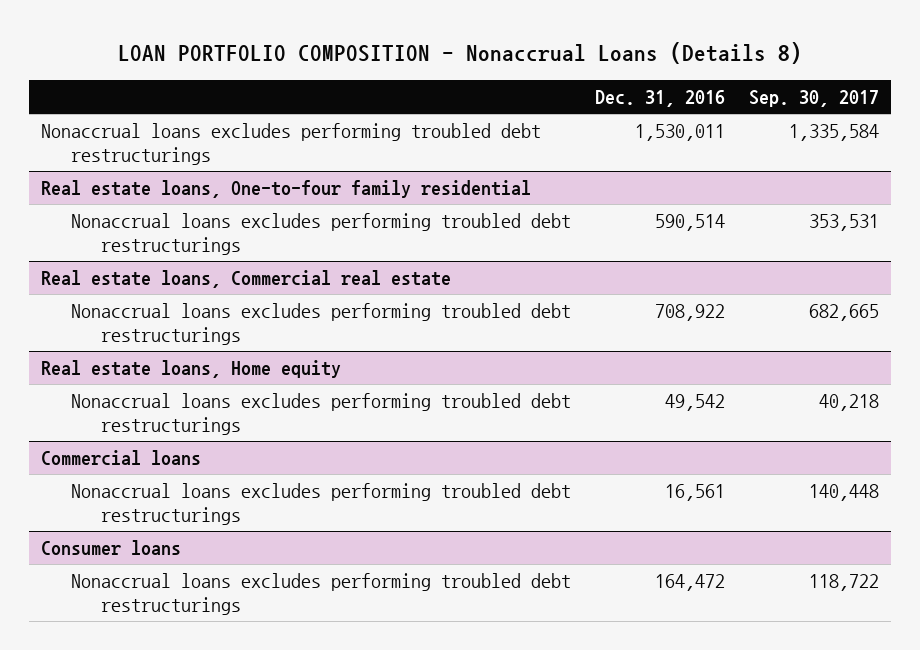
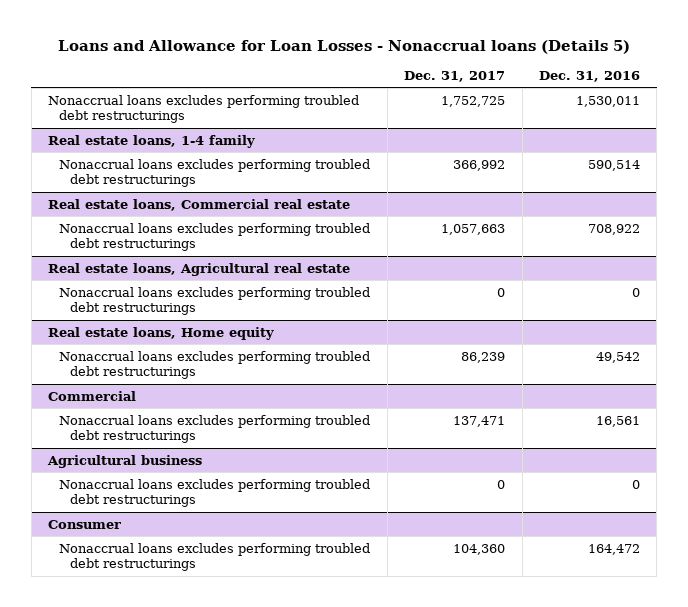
[117,41,802,64] LOAN PORTFOLIO COMPOSITION - Nonaccrual Loans (Details 8) -> [58,39,631,54] Loans and Allowance for Loan Losses - Nonaccrual loans (Details 5)
[749,89,880,107] Sep. 30, 2017 -> none
none -> [404,70,506,82] Dec. 31, 2017
[40,180,531,199] Real estate loans, One-to-four family residential -> none
none -> [48,134,256,148] Real estate loans, 1-4 family
none -> [48,262,351,276] Real estate loans, Agricultural real estate
none -> [59,286,371,316] Nonaccrual loans excludes performing troubled debt restructurings
[40,450,201,467] Commercial loans -> [48,390,137,401] Commercial
none -> [47,454,203,468] Agricultural business
none -> [59,478,371,508] Nonaccrual loans excludes performing troubled debt restructurings
[40,540,181,556] Consumer loans -> [48,519,122,529] Consumer

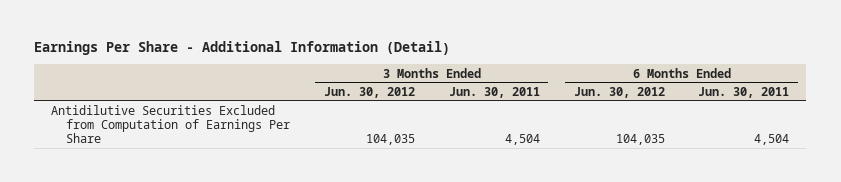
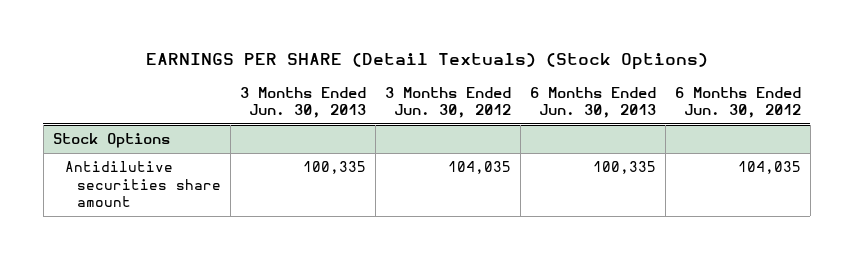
[34,41,451,56] Earnings Per Share - Additional Information (Detail) -> [145,52,708,70] EARNINGS PER SHARE (Detail Textuals) (Stock Options)
[448,86,540,98] Jun. 30, 2011 -> none
[698,86,790,98] Jun. 30, 2011 -> none
none -> [240,86,367,119] 3 Months Ended Jun. 30, 2013
none -> [529,86,656,119] 6 Months Ended Jun. 30, 2013
none -> [52,133,170,149] Stock Options
[51,105,290,143] Antidilutive Securities Excluded from Computation of Earnings Per Share -> [65,161,222,208] Antidilutive securities share amount

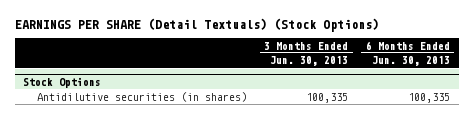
[385,86,512,119] 3 Months Ended Jun. 30, 2012 -> none
[674,86,801,119] 6 Months Ended Jun. 30, 2012 -> none
[65,161,222,208] Antidilutive securities share amount -> [36,91,247,102] Antidilutive securities (in shares)

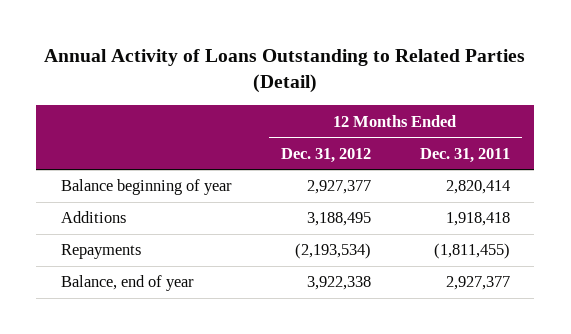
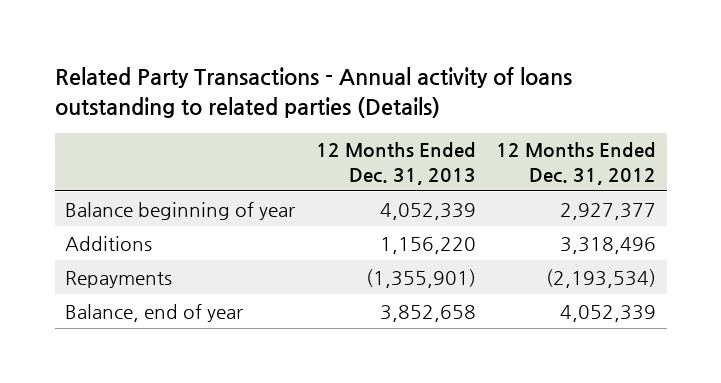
[44,49,526,94] Annual Activity of Loans Outstanding to Related Parties (Detail) -> [54,67,572,118] Related Party Transactions - Annual activity of loans outstanding to related parties (Details)
[419,147,510,163] Dec. 31, 2011 -> none
none -> [315,142,476,185] 12 Months Ended Dec. 31, 2013
[306,212,371,227] 3,188,495 -> [560,236,657,254] 3,318,496
[306,276,371,291] 3,922,338 -> [560,304,657,322] 4,052,339

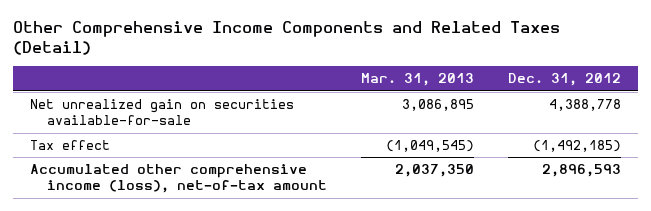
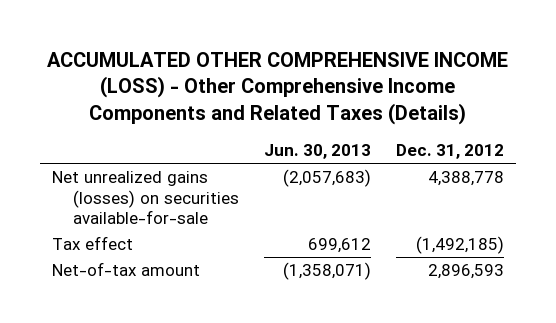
[12,20,560,56] Other Comprehensive Income Components and Related Taxes (Detail) -> [46,51,508,126] ACCUMULATED OTHER COMPREHENSIVE INCOME (LOSS) - Other Comprehensive Income Components and Related Taxes (Details)
[361,73,475,87] Mar. 31, 2013 -> none
none -> [264,144,372,160] Jun. 30, 2013
[29,99,294,126] Net unrealized gain on securities available-for-sale -> [52,171,240,224] Net unrealized gains (losses) on securities available-for-sale
[29,164,328,194] Accumulated other comprehensive income (loss), net-of-tax amount -> [52,262,201,277] Net-of-tax amount

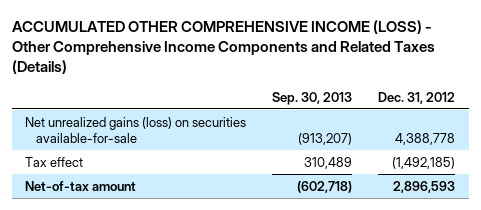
[264,144,372,160] Jun. 30, 2013 -> none
none -> [272,91,353,105] Sep. 30, 2013
[52,171,240,224] Net unrealized gains (losses) on securities available-for-sale -> [25,116,247,143] Net unrealized gains (loss) on securities available-for-sale

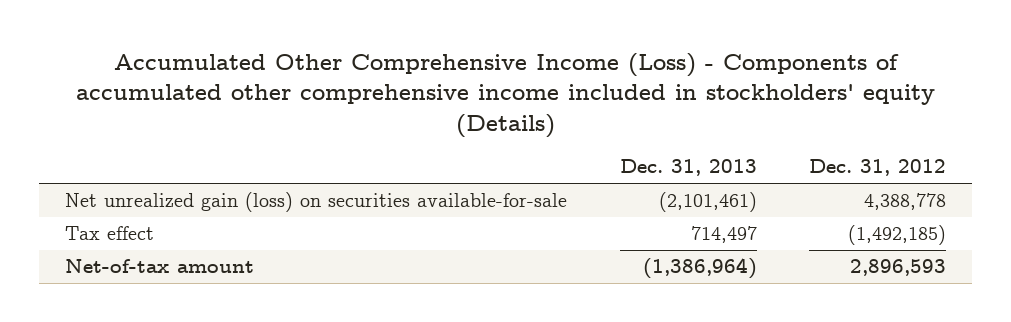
[12,20,436,75] ACCUMULATED OTHER COMPREHENSIVE INCOME (LOSS) - Other Comprehensive Income Components and Related Taxes (Details) -> [75,52,935,138] Accumulated Other Comprehensive Income (Loss) - Components of accumulated other comprehensive income included in stockholders' equity (Details)
[272,91,353,105] Sep. 30, 2013 -> none
none -> [619,159,757,177] Dec. 31, 2013
[25,116,247,143] Net unrealized gains (loss) on securities available-for-sale -> [65,192,568,213] Net unrealized gain (loss) on securities available-for-sale

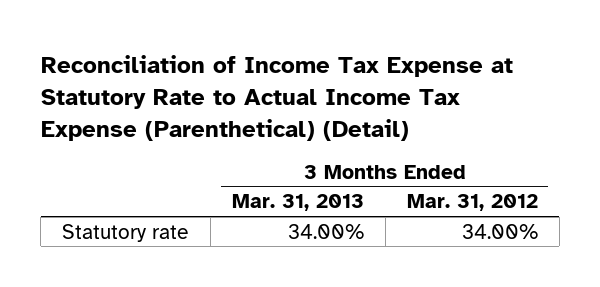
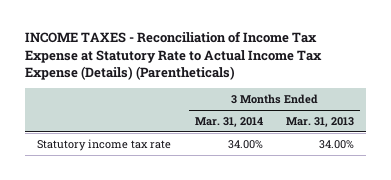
[40,54,513,141] Reconciliation of Income Tax Expense at Statutory Rate to Actual Income Tax Expense (Parenthetical) (Detail) -> [24,31,322,81] INCOME TAXES - Reconciliation of Income Tax Expense at Statutory Rate to Actual Income Tax Expense (Details) (Parentheticals)
[406,194,538,212] Mar. 31, 2012 -> none
none -> [194,117,263,128] Mar. 31, 2014
[62,223,189,242] Statutory rate -> [36,138,171,151] Statutory income tax rate

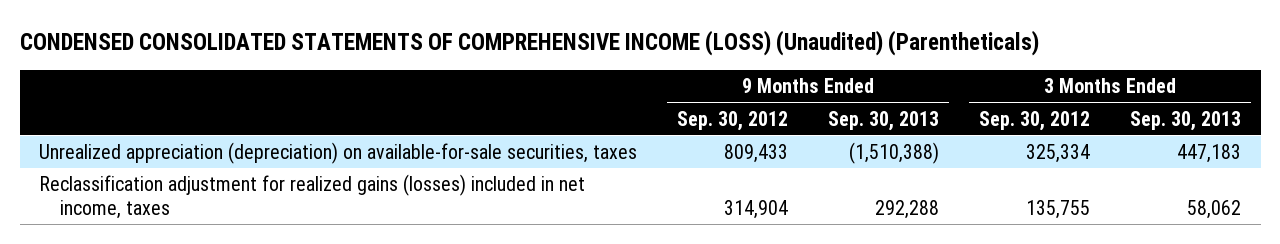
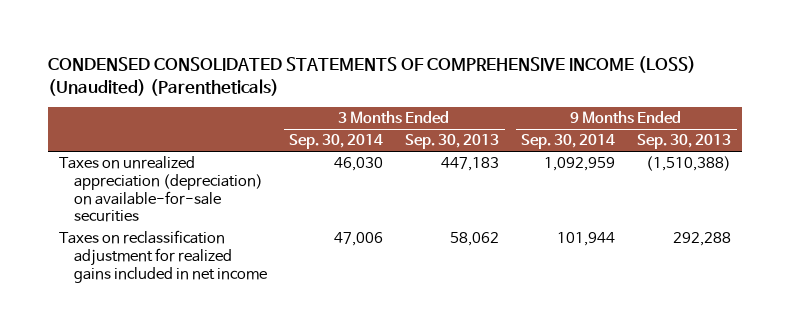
[677,110,789,131] Sep. 30, 2012 -> none
[978,110,1090,131] Sep. 30, 2012 -> none
none -> [289,134,384,150] Sep. 30, 2014
none -> [521,134,616,150] Sep. 30, 2014
[39,142,638,165] Unrealized appreciation (depreciation) on available-for-sale securities, taxes -> [58,156,264,223] Taxes on unrealized appreciation (depreciation) on available-for-sale securities
[39,174,586,219] Reclassification adjustment for realized gains (losses) included in net income, taxes -> [58,230,268,283] Taxes on reclassification adjustment for realized gains included in net income

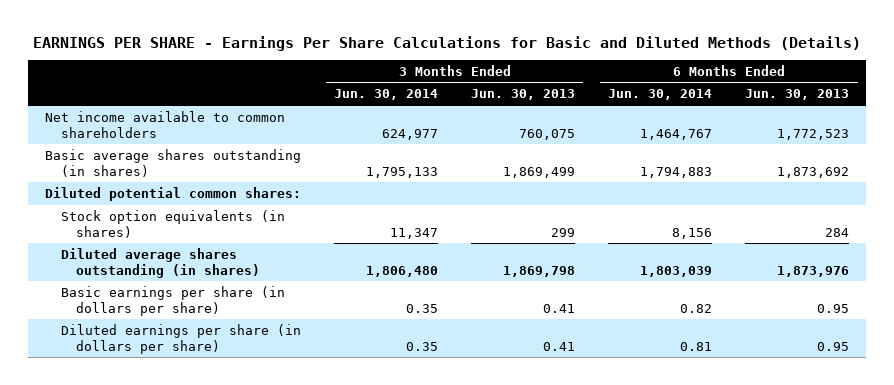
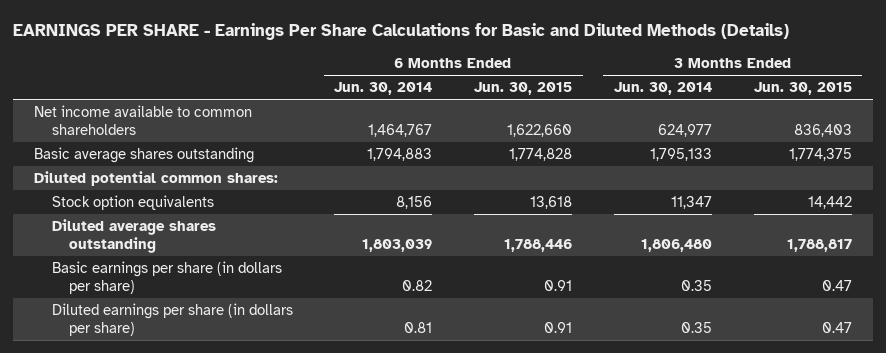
[471,89,576,101] Jun. 30, 2013 -> none
[745,89,850,101] Jun. 30, 2013 -> none
none -> [474,82,573,96] Jun. 30, 2015
none -> [753,82,852,96] Jun. 30, 2015
[44,148,301,177] Basic average shares outstanding (in shares) -> [34,147,255,164] Basic average shares outstanding
[60,209,285,238] Stock option equivalents (in shares) -> [51,195,214,211] Stock option equivalents
[60,247,261,278] Diluted average shares outstanding (in shares) -> [51,219,216,253] Diluted average shares outstanding

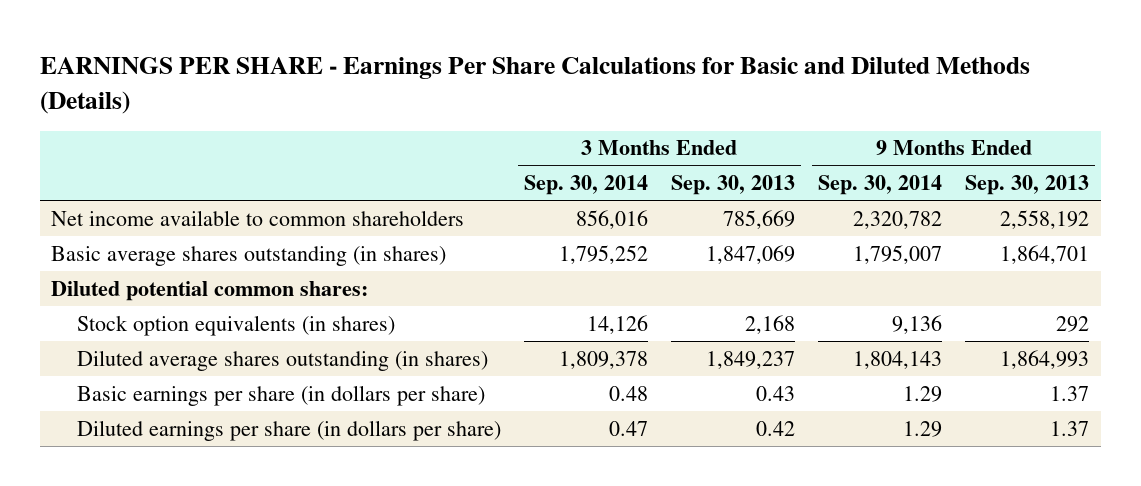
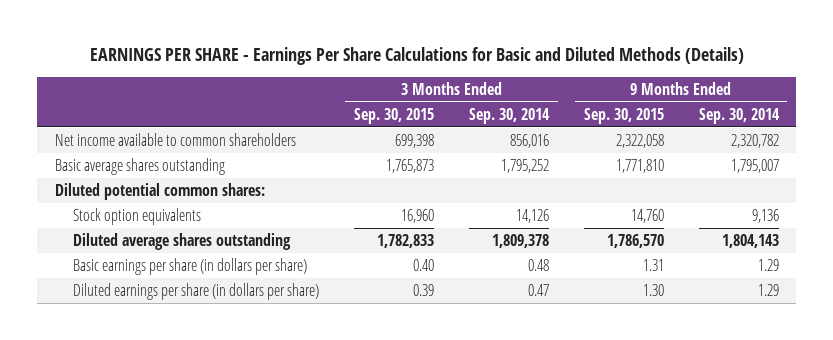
[670,175,795,196] Sep. 30, 2013 -> none
[965,175,1090,196] Sep. 30, 2013 -> none
none -> [354,107,435,124] Sep. 30, 2015
none -> [583,107,664,124] Sep. 30, 2015
[51,245,447,266] Basic average shares outstanding (in shares) -> [54,157,225,175] Basic average shares outstanding
[76,314,395,336] Stock option equivalents (in shares) -> [73,207,202,225] Stock option equivalents
[76,349,488,371] Diluted average shares outstanding (in shares) -> [73,232,292,250] Diluted average shares outstanding

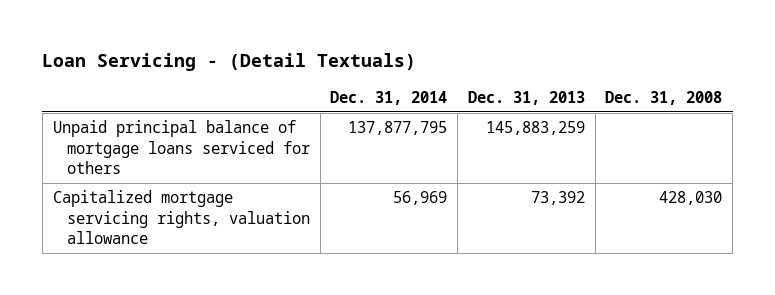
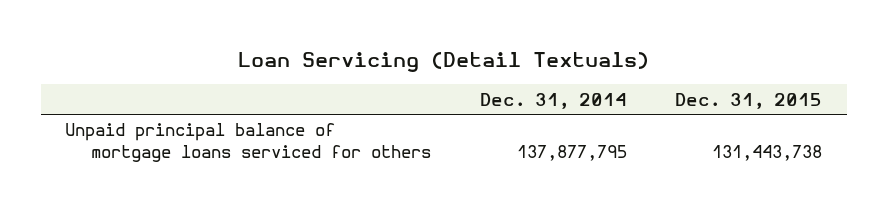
[42,52,417,71] Loan Servicing - (Detail Textuals) -> [237,52,649,73] Loan Servicing (Detail Textuals)
[467,90,585,105] Dec. 31, 2013 -> none
[605,90,723,105] Dec. 31, 2008 -> none
none -> [675,92,823,109] Dec. 31, 2015
[52,190,310,244] Capitalized mortgage servicing rights, valuation allowance -> none

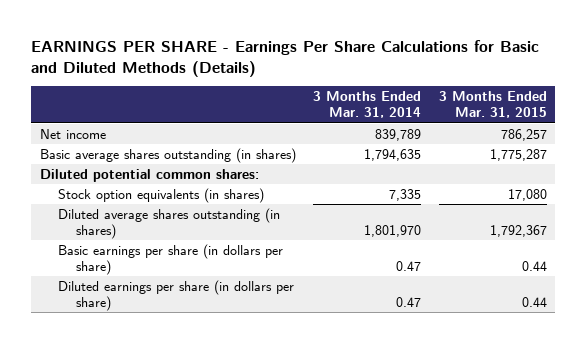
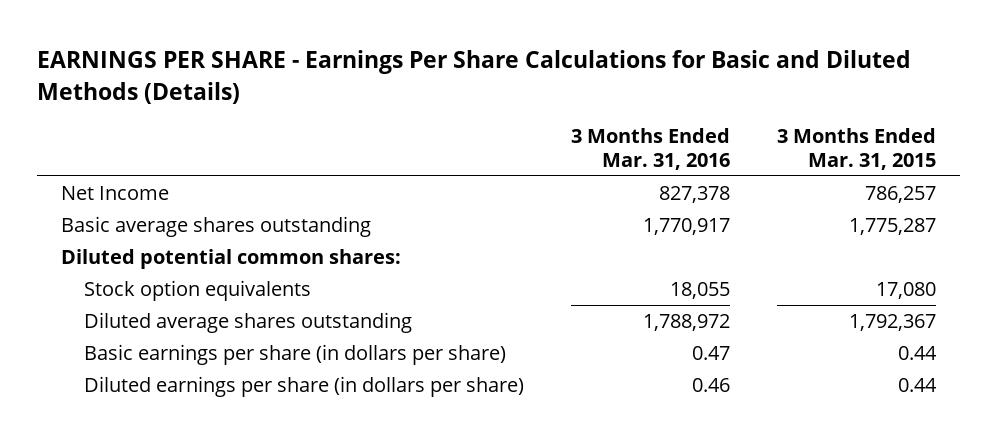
[313,91,422,119] 3 Months Ended Mar. 31, 2014 -> none
none -> [570,128,730,170] 3 Months Ended Mar. 31, 2016
[40,128,107,139] Net income -> [60,186,169,201] Net Income
[40,147,297,163] Basic average shares outstanding (in shares) -> [60,216,371,238] Basic average shares outstanding
[58,187,265,203] Stock option equivalents (in shares) -> [83,280,311,302] Stock option equivalents
[58,207,281,239] Diluted average shares outstanding (in shares) -> [83,312,412,334] Diluted average shares outstanding

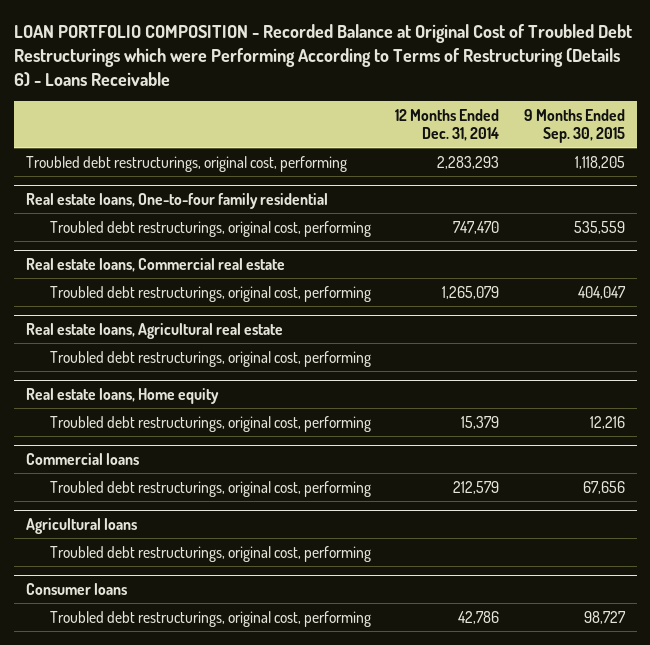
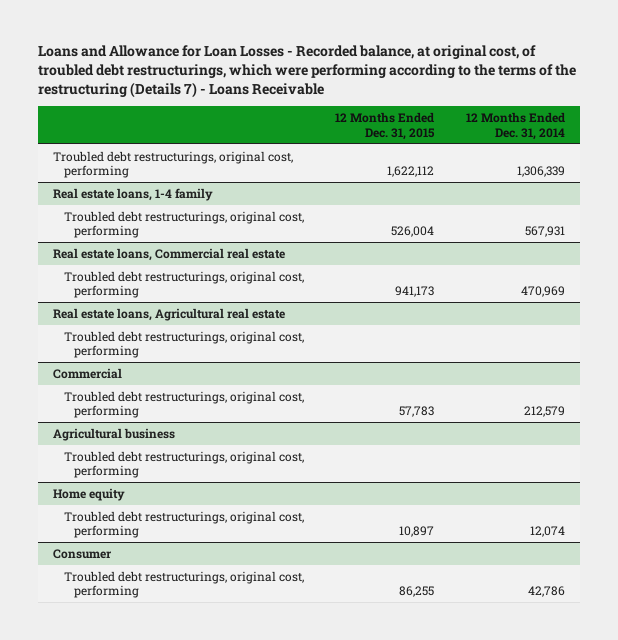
[13,23,632,87] LOAN PORTFOLIO COMPOSITION - Recorded Balance at Original Cost of Troubled Debt Restructurings which were Performing According to Terms of Restructuring (Details 6) - Loans Receivable -> [37,45,576,99] Loans and Allowance for Loan Losses - Recorded balance, at original cost, of troubled debt restructurings, which were performing according to the terms of the restructuring (Details 7) - Loans Receivable
[523,108,625,143] 9 Months Ended Sep. 30, 2015 -> none
none -> [335,112,436,140] 12 Months Ended Dec. 31, 2015
[25,192,328,209] Real estate loans, One-to-four family residential -> none
[437,155,500,169] 2,283,293 -> [516,166,565,178] 1,306,339
none -> [53,187,214,201] Real estate loans, 1-4 family
[453,220,500,234] 747,470 -> [524,226,565,238] 567,931
[442,285,500,299] 1,265,079 -> [520,286,565,298] 470,969
[25,387,219,404] Real estate loans, Home equity -> none
[50,415,372,432] Troubled debt restructurings, original cost, performing -> none
[25,452,139,465] Commercial loans -> [53,367,123,379] Commercial
[25,517,137,534] Agricultural loans -> [53,427,176,441] Agricultural business
[25,582,127,595] Consumer loans -> [53,487,126,501] Home equity
none -> [63,510,304,539] Troubled debt restructurings, original cost, performing
none -> [53,548,113,559] Consumer

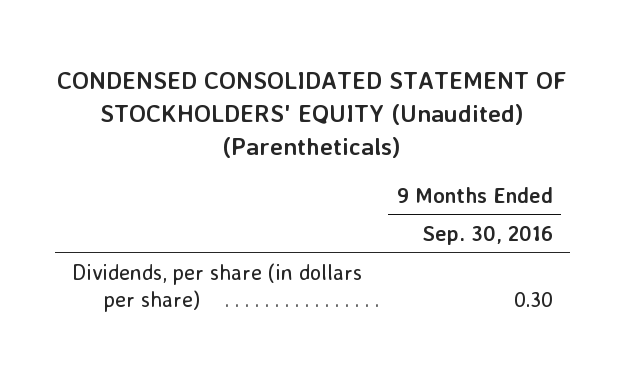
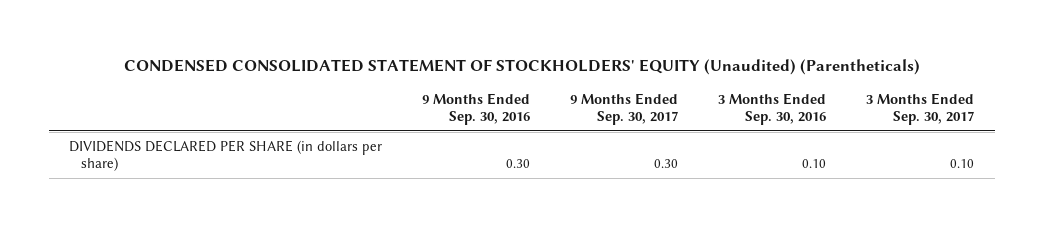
none -> [570,92,679,126] 9 Months Ended Sep. 30, 2017
none -> [718,92,827,126] 3 Months Ended Sep. 30, 2016
none -> [866,92,975,126] 3 Months Ended Sep. 30, 2017
[72,263,363,312] Dividends, per share (in dollars per share) -> [68,139,382,172] DIVIDENDS DECLARED PER SHARE (in dollars per share)

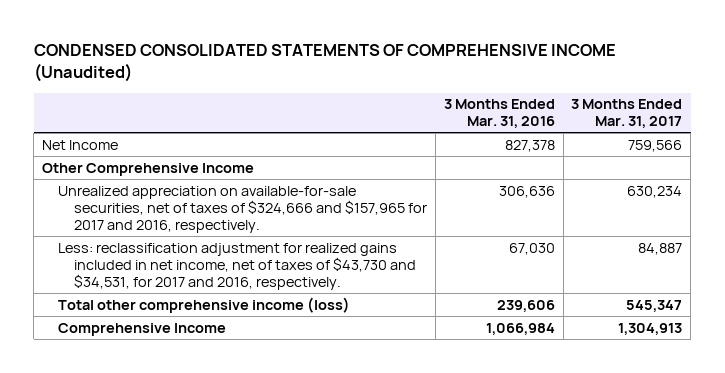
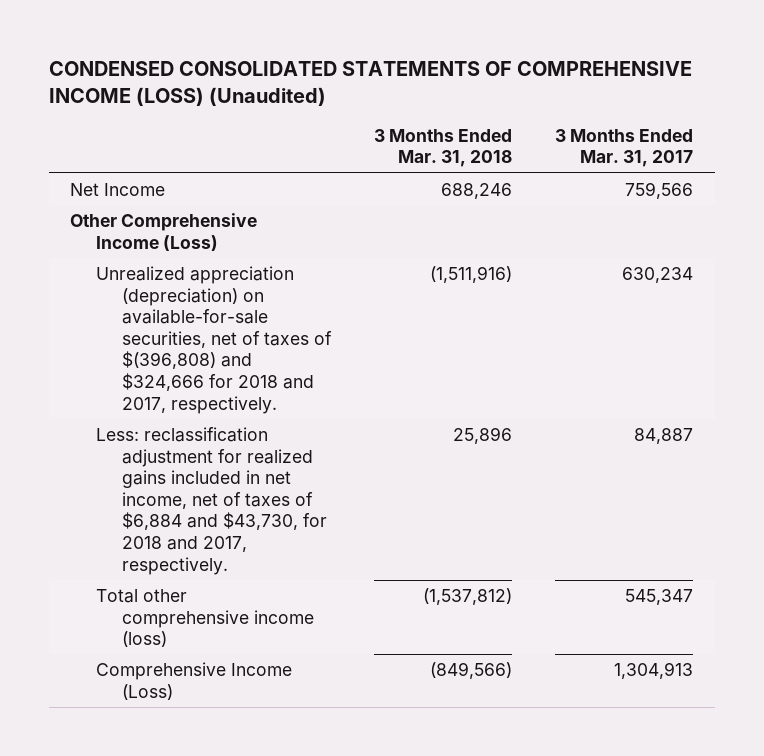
[33,44,616,83] CONDENSED CONSOLIDATED STATEMENTS OF COMPREHENSIVE INCOME (Unaudited) -> [48,60,692,106] CONDENSED CONSOLIDATED STATEMENTS OF COMPREHENSIVE INCOME (LOSS) (Unaudited)
[443,99,555,129] 3 Months Ended Mar. 31, 2016 -> none
none -> [374,128,513,168] 3 Months Ended Mar. 31, 2018
[42,162,255,176] Other Comprehensive Income -> [70,212,258,251] Other Comprehensive Income (Loss)
[58,185,427,233] Unrealized appreciation on available-for-sale securities, net of taxes of $324,666 and $157,965 for 2017 and 2016, respectively. -> [96,265,333,414] Unrealized appreciation (depreciation) on available-for-sale securities, net of taxes of $(396,808) and $324,666 for 2018 and 2017, respectively.
[58,242,416,290] Less: reclassification adjustment for realized gains included in net income, net of taxes of $43,730 and $34,531, for 2017 and 2016, respectively. -> [96,426,328,575] Less: reclassification adjustment for realized gains included in net income, net of taxes of $6,884 and $43,730, for 2018 and 2017, respectively.
[58,322,227,336] Comprehensive Income -> [96,661,293,700] Comprehensive Income (Loss)

